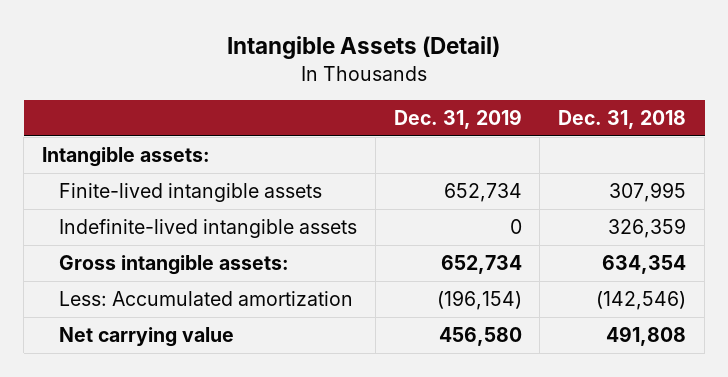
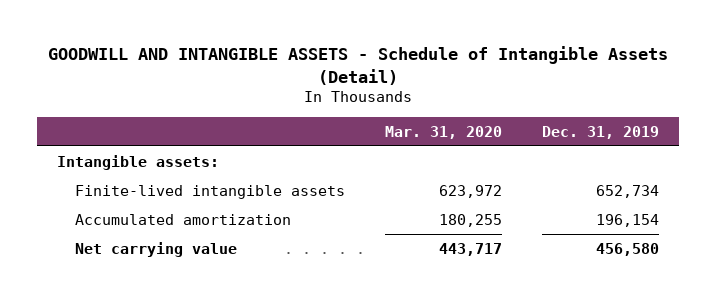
[227,36,501,60] Intangible Assets (Detail) -> [47,45,668,85] GOODWILL AND INTANGIBLE ASSETS - Schedule of Intangible Assets (Detail)
[558,110,687,130] Dec. 31, 2018 -> none
none -> [384,125,502,139] Mar. 31, 2020
[58,218,357,238] Indefinite-lived intangible assets -> none
[58,254,289,275] Gross intangible assets: -> none
[58,290,353,306] Less: Accumulated amortization -> [74,213,291,225] Accumulated amortization
[436,289,522,310] (196,154) -> [595,213,659,227] 196,154

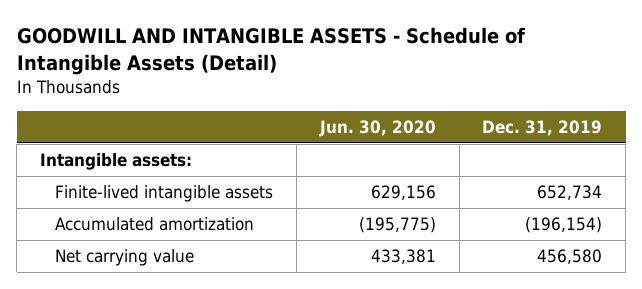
[384,125,502,139] Mar. 31, 2020 -> none
none -> [318,120,436,138] Jun. 30, 2020
[595,213,659,227] 196,154 -> [525,217,603,234] (196,154)

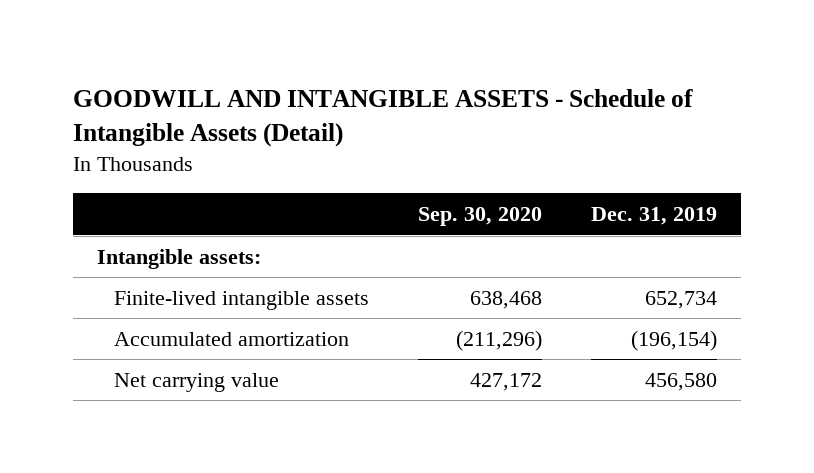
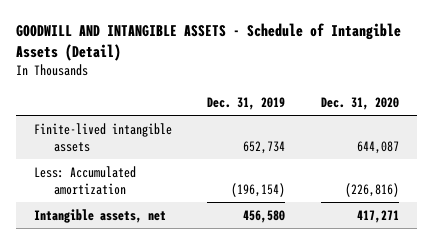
[417,207,542,227] Sep. 30, 2020 -> none
none -> [321,96,400,110] Dec. 31, 2020
[97,248,262,269] Intangible assets: -> none
[113,331,349,346] Accumulated amortization -> [33,165,136,195] Less: Accumulated amortization
[113,372,279,392] Net carrying value -> [33,208,166,223] Intangible assets, net

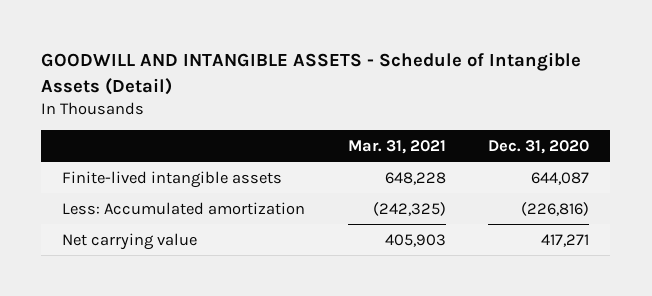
[207,96,286,110] Dec. 31, 2019 -> none
none -> [347,139,446,154] Mar. 31, 2021
[33,208,166,223] Intangible assets, net -> [62,232,198,250] Net carrying value

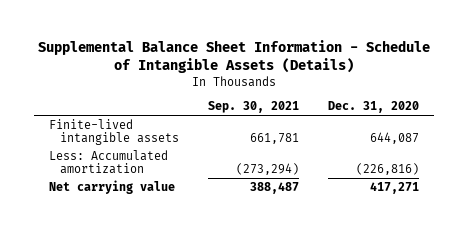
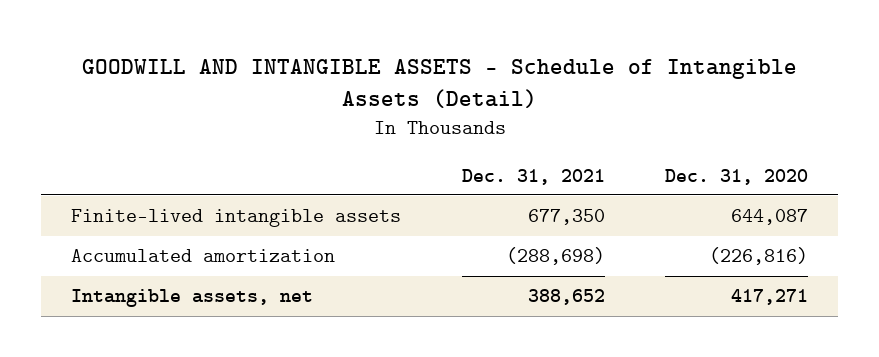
[38,40,431,74] Supplemental Balance Sheet Information - Schedule of Intangible Assets (Details) -> [81,58,797,109] GOODWILL AND INTANGIBLE ASSETS - Schedule of Intangible Assets (Detail)
[208,101,300,114] Sep. 30, 2021 -> none
none -> [461,168,605,185] Dec. 31, 2021
[48,149,168,175] Less: Accumulated amortization -> [71,249,336,263] Accumulated amortization
[48,179,175,194] Net carrying value -> [71,289,314,308] Intangible assets, net

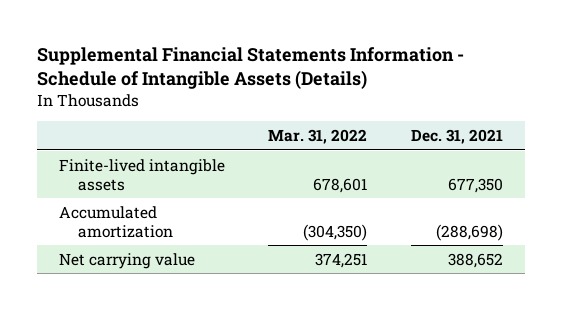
[81,58,797,109] GOODWILL AND INTANGIBLE ASSETS - Schedule of Intangible Assets (Detail) -> [36,46,464,89] Supplemental Financial Statements Information - Schedule of Intangible Assets (Details)
[664,168,808,185] Dec. 31, 2020 -> none
none -> [268,129,368,145] Mar. 31, 2022
[71,289,314,308] Intangible assets, net -> [58,252,195,269] Net carrying value

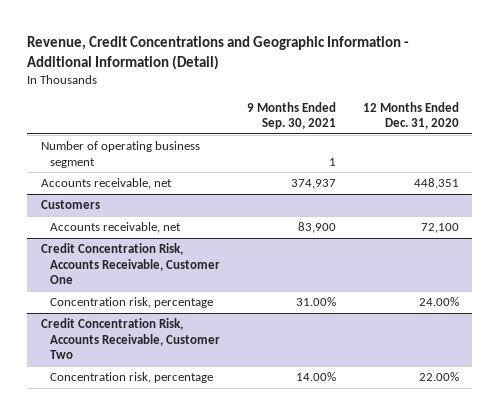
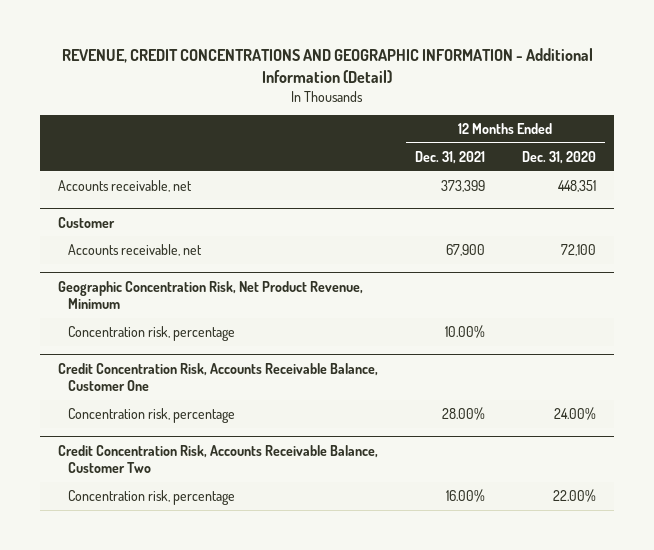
[27,35,410,70] Revenue, Credit Concentrations and Geographic Information - Additional Information (Detail) -> [61,48,593,83] REVENUE, CREDIT CONCENTRATIONS AND GEOGRAPHIC INFORMATION - Additional Information (Detail)
[246,101,336,130] 9 Months Ended Sep. 30, 2021 -> none
none -> [414,150,485,164] Dec. 31, 2021
[40,140,200,168] Number of operating business segment -> none
[40,199,100,209] Customers -> [58,216,116,228] Customer
none -> [58,280,364,310] Geographic Concentration Risk, Net Product Revenue, Minimum
none -> [68,325,236,341] Concentration risk, percentage
[40,242,220,285] Credit Concentration Risk, Accounts Receivable, Customer One -> [58,362,379,392] Credit Concentration Risk, Accounts Receivable Balance, Customer One
[40,317,220,360] Credit Concentration Risk, Accounts Receivable, Customer Two -> [58,444,379,474] Credit Concentration Risk, Accounts Receivable Balance, Customer Two

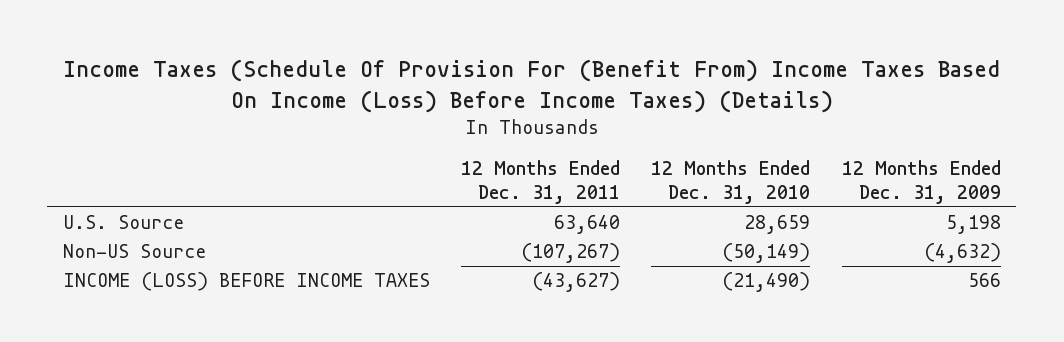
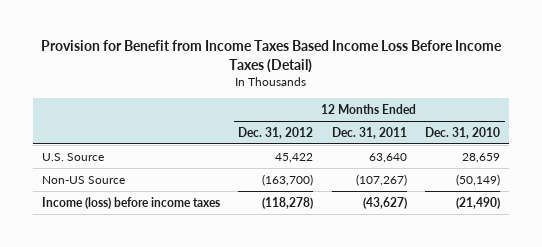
[62,59,1000,113] Income Taxes (Schedule Of Provision For (Benefit From) Income Taxes Based On Income (Loss) Before Income Taxes) (Details) -> [40,40,502,74] Provision for Benefit from Income Taxes Based Income Loss Before Income Taxes (Detail)
[841,160,1001,204] 12 Months Ended Dec. 31, 2009 -> none
none -> [238,126,314,139] Dec. 31, 2012
[62,272,430,292] INCOME (LOSS) BEFORE INCOME TAXES -> [41,196,220,209] Income (loss) before income taxes

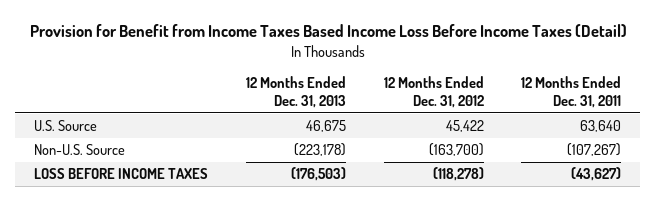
[425,126,501,139] Dec. 31, 2010 -> none
none -> [245,76,346,109] 12 Months Ended Dec. 31, 2013
[41,175,125,184] Non-US Source -> [33,144,125,156] Non-U.S. Source
[41,196,220,209] Income (loss) before income taxes -> [33,168,208,180] LOSS BEFORE INCOME TAXES

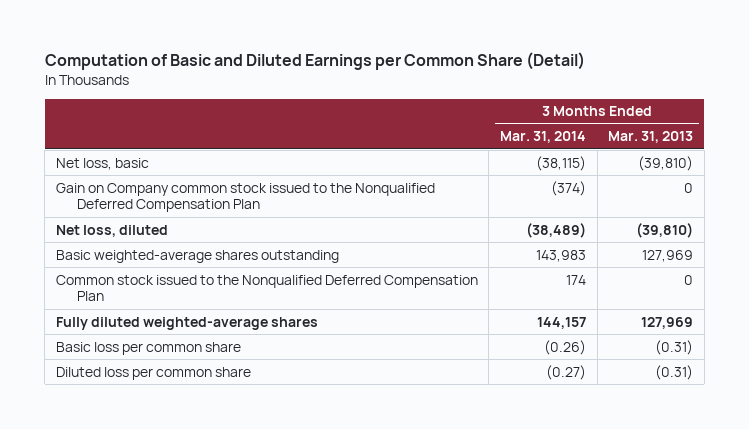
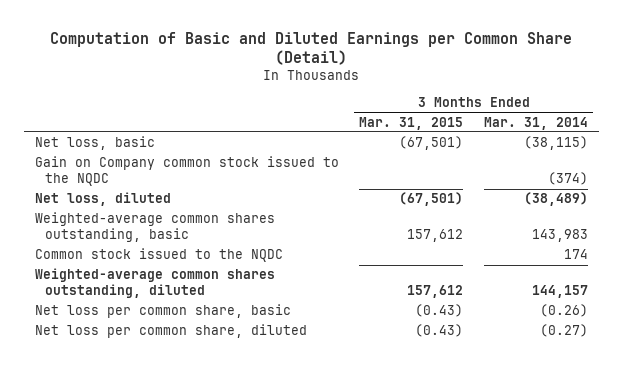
[608,131,694,144] Mar. 31, 2013 -> none
none -> [359,116,464,130] Mar. 31, 2015
[55,182,435,213] Gain on Company common stock issued to the Nonqualified Deferred Compensation Plan -> [34,156,339,187] Gain on Company common stock issued to the NQDC
[55,249,339,263] Basic weighted-average shares outstanding -> [34,212,275,243] Weighted-average common shares outstanding, basic
[55,274,478,302] Common stock issued to the Nonqualified Deferred Compensation Plan -> [34,248,283,263] Common stock issued to the NQDC
[55,316,318,330] Fully diluted weighted-average shares -> [34,268,275,299] Weighted-average common shares outstanding, diluted
[55,341,241,355] Basic loss per common share -> [34,304,291,319] Net loss per common share, basic
[55,366,251,380] Diluted loss per common share -> [34,324,307,339] Net loss per common share, diluted

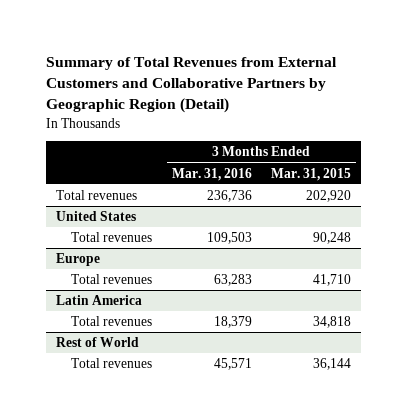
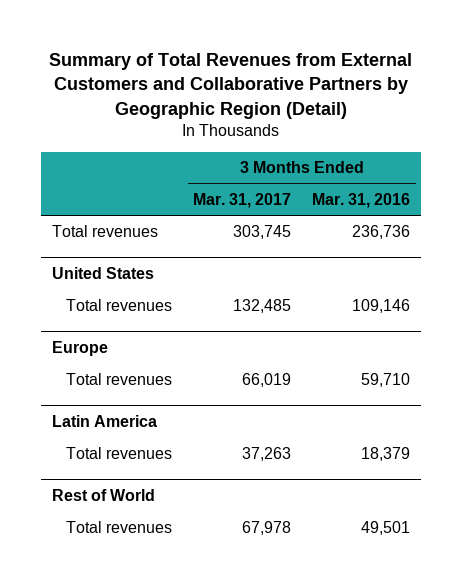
[270,167,351,181] Mar. 31, 2015 -> none
none -> [192,192,291,208] Mar. 31, 2017
[206,231,252,244] 109,503 -> [352,299,411,314] 109,146
[213,273,252,286] 63,283 -> [361,373,411,388] 59,710
[213,357,252,370] 45,571 -> [361,521,411,536] 49,501

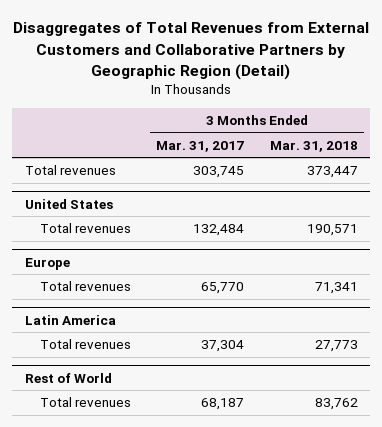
[49,52,413,119] Summary of Total Revenues from External Customers and Collaborative Partners by Geographic Region (Detail) -> [13,22,370,80] Disaggregates of Total Revenues from External Customers and Collaborative Partners by Geographic Region (Detail)
[312,192,411,208] Mar. 31, 2016 -> none
none -> [269,140,358,152] Mar. 31, 2018
[232,299,291,314] 132,485 -> [193,224,245,237] 132,484
[241,373,291,388] 66,019 -> [201,282,245,295] 65,770
[241,447,291,462] 37,263 -> [201,340,245,353] 37,304
[241,521,291,536] 67,978 -> [201,398,245,411] 68,187

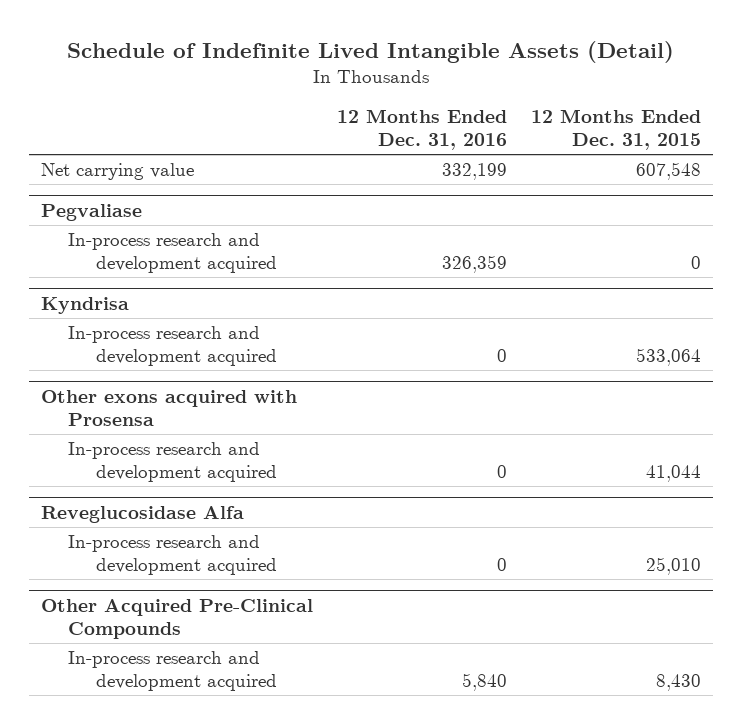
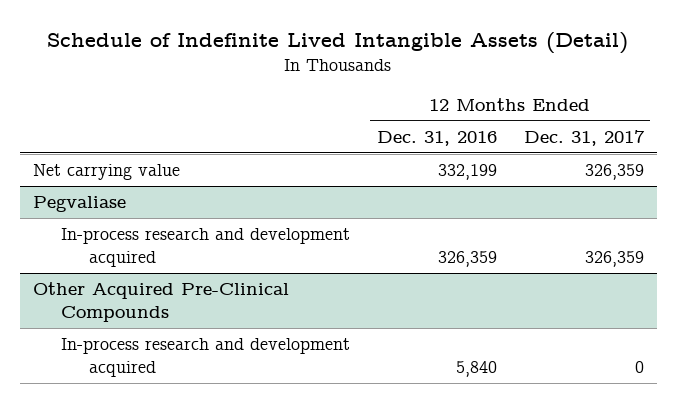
[530,109,701,151] 12 Months Ended Dec. 31, 2015 -> none
none -> [523,129,645,146] Dec. 31, 2017
[40,296,129,314] Kyndrisa -> none
[68,326,277,367] In-process research and development acquired -> none
[40,389,297,426] Other exons acquired with Prosensa -> none
[68,442,277,483] In-process research and development acquired -> none
[40,505,244,523] Reveglucosidase Alfa -> none
[68,535,277,576] In-process research and development acquired -> none

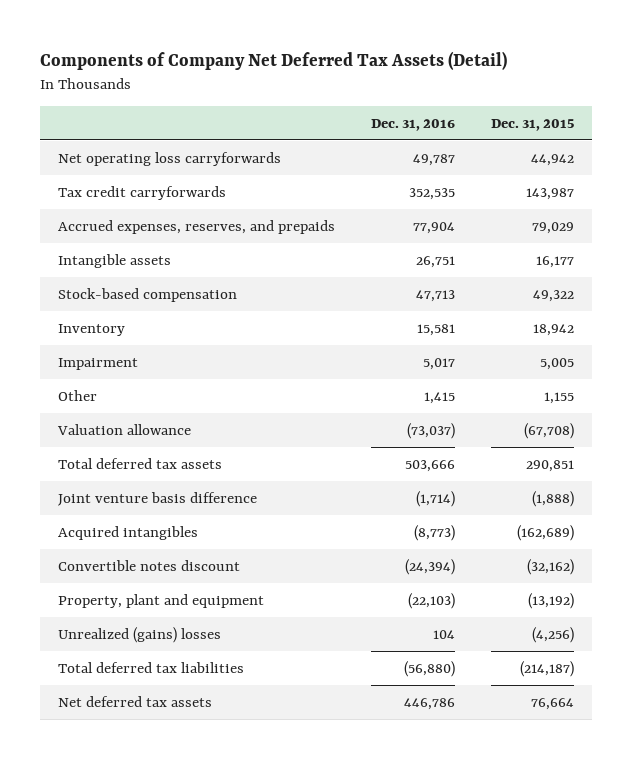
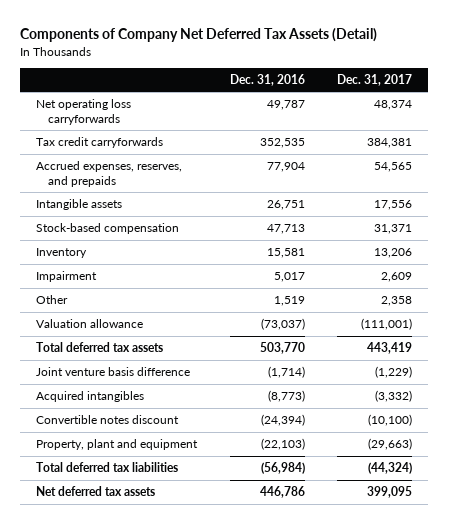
[491,118,575,131] Dec. 31, 2015 -> none
none -> [337,73,413,86] Dec. 31, 2017
[424,391,456,404] 1,415 -> [273,296,305,307] 1,519
[405,459,456,472] 503,666 -> [259,342,305,355] 503,770
[57,626,221,643] Unrealized (gains) losses -> none
[404,660,456,677] (56,880) -> [260,462,305,475] (56,984)

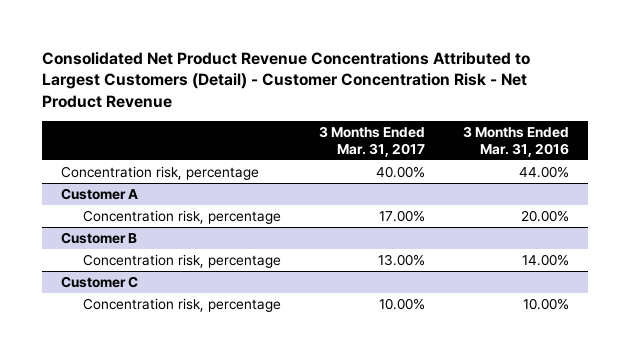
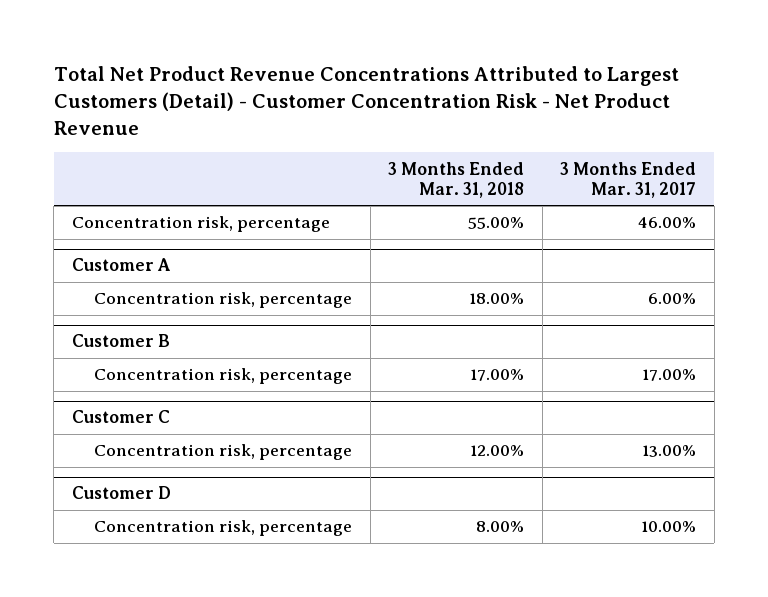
[42,51,531,108] Consolidated Net Product Revenue Concentrations Attributed to Largest Customers (Detail) - Customer Concentration Risk - Net Product Revenue -> [53,66,679,136] Total Net Product Revenue Concentrations Attributed to Largest Customers (Detail) - Customer Concentration Risk - Net Product Revenue
[462,125,569,157] 3 Months Ended Mar. 31, 2016 -> none
none -> [388,161,525,198] 3 Months Ended Mar. 31, 2018
[375,166,425,179] 40.00% -> [638,217,697,229] 46.00%
[378,210,425,223] 17.00% -> [648,293,697,305] 6.00%
[377,254,425,267] 13.00% -> [642,369,697,382] 17.00%
none -> [94,444,353,461] Concentration risk, percentage
none -> [71,486,171,500] Customer D

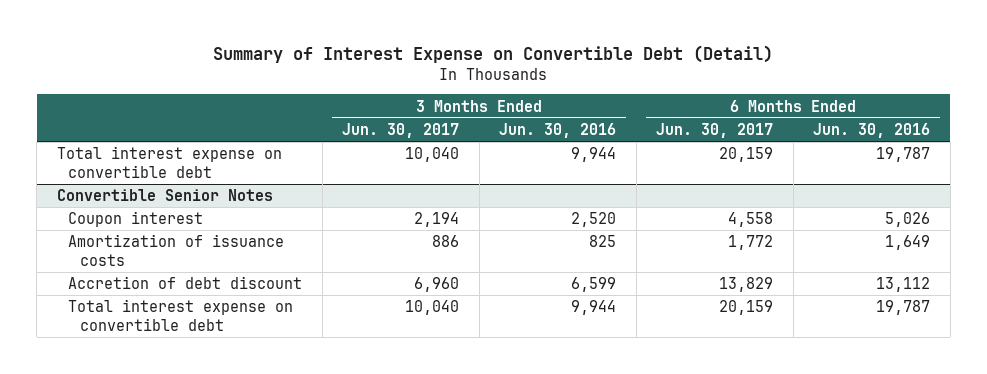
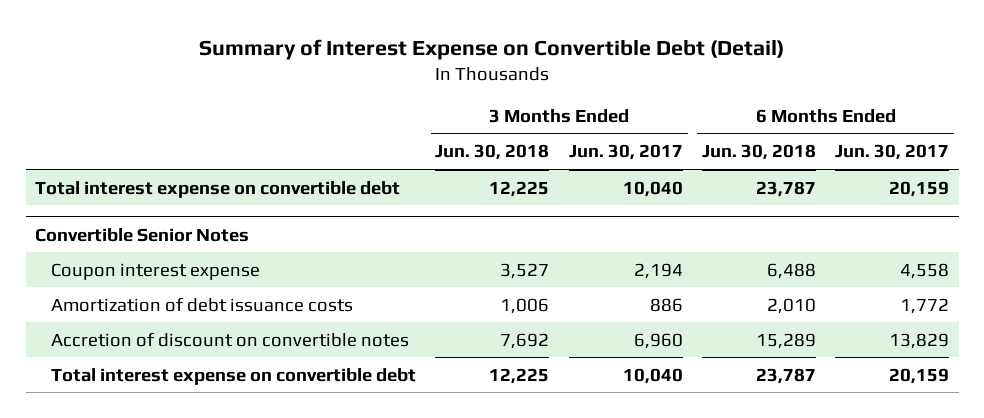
[499,122,617,138] Jun. 30, 2016 -> none
[813,122,931,138] Jun. 30, 2016 -> none
none -> [435,144,550,161] Jun. 30, 2018
none -> [701,144,816,161] Jun. 30, 2018
[68,211,204,228] Coupon interest -> [51,262,261,280] Coupon interest expense
[68,234,285,266] Amortization of issuance costs -> [51,296,354,312] Amortization of debt issuance costs
[68,276,303,290] Accretion of debt discount -> [51,331,410,347] Accretion of discount on convertible notes

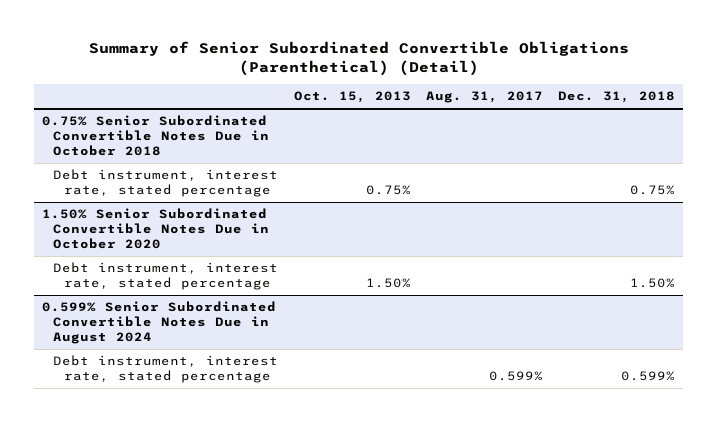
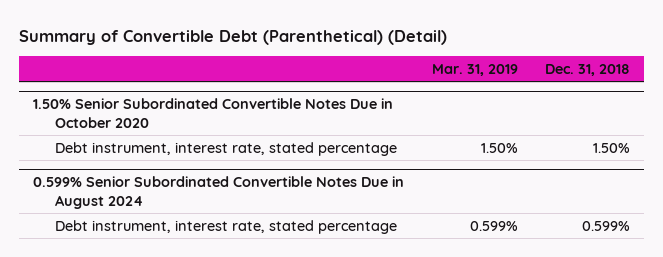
[88,41,629,76] Summary of Senior Subordinated Convertible Obligations (Parenthetical) (Detail) -> [19,29,448,45] Summary of Convertible Debt (Parenthetical) (Detail)
[293,91,411,104] Oct. 15, 2013 -> none
[426,91,544,104] Aug. 31, 2017 -> none
none -> [431,63,518,76] Mar. 31, 2019
[42,115,270,157] 0.75% Senior Subordinated Convertible Notes Due in October 2018 -> none
[53,169,279,198] Debt instrument, interest rate, stated percentage -> none

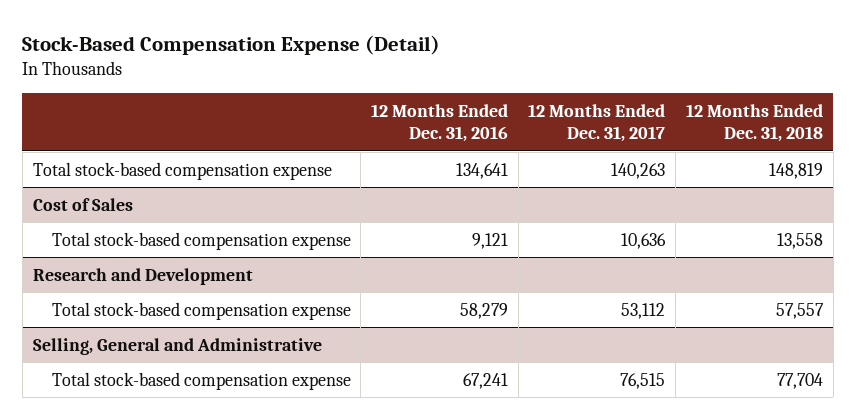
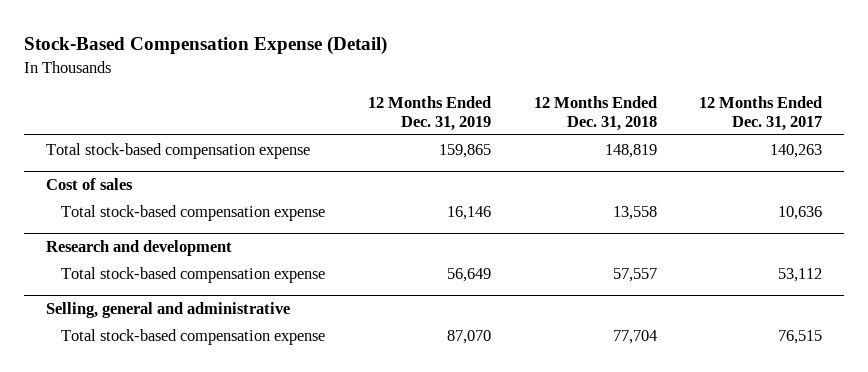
[371,104,509,143] 12 Months Ended Dec. 31, 2016 -> none
none -> [368,95,492,131] 12 Months Ended Dec. 31, 2019
[32,197,133,211] Cost of Sales -> [45,178,133,191] Cost of sales
[32,267,253,285] Research and Development -> [45,240,232,257] Research and development
[32,337,322,355] Selling, General and Administrative -> [45,302,290,319] Selling, general and administrative

